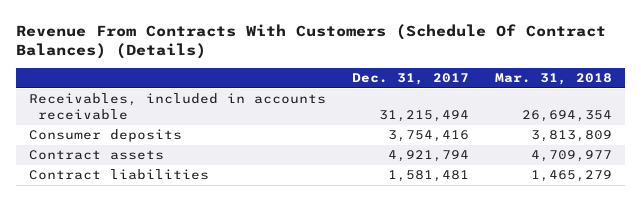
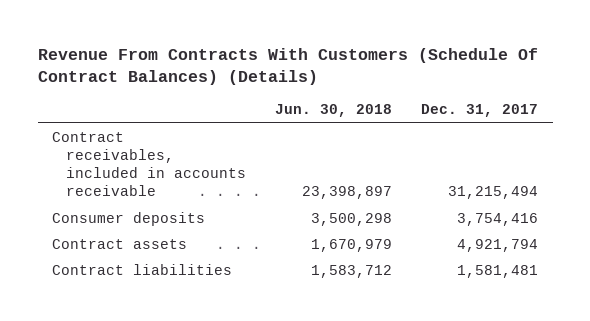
[494,73,612,86] Mar. 31, 2018 -> none
none -> [275,104,393,118] Jun. 30, 2018
[28,93,326,121] Receivables, included in accounts receivable -> [52,131,247,197] Contract receivables, included in accounts receivable

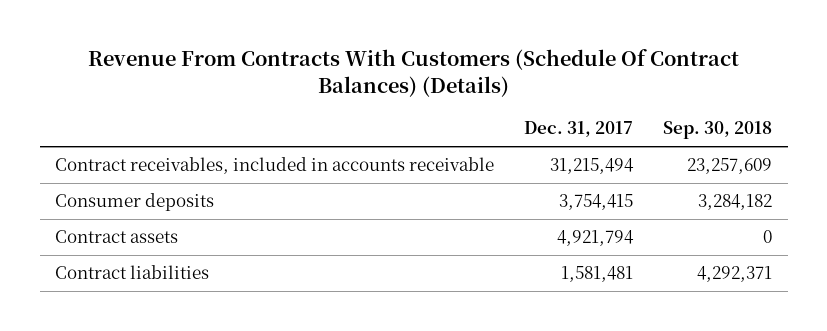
[275,104,393,118] Jun. 30, 2018 -> none
none -> [663,121,773,140] Sep. 30, 2018
[457,212,539,226] 3,754,416 -> [559,194,634,211] 3,754,415

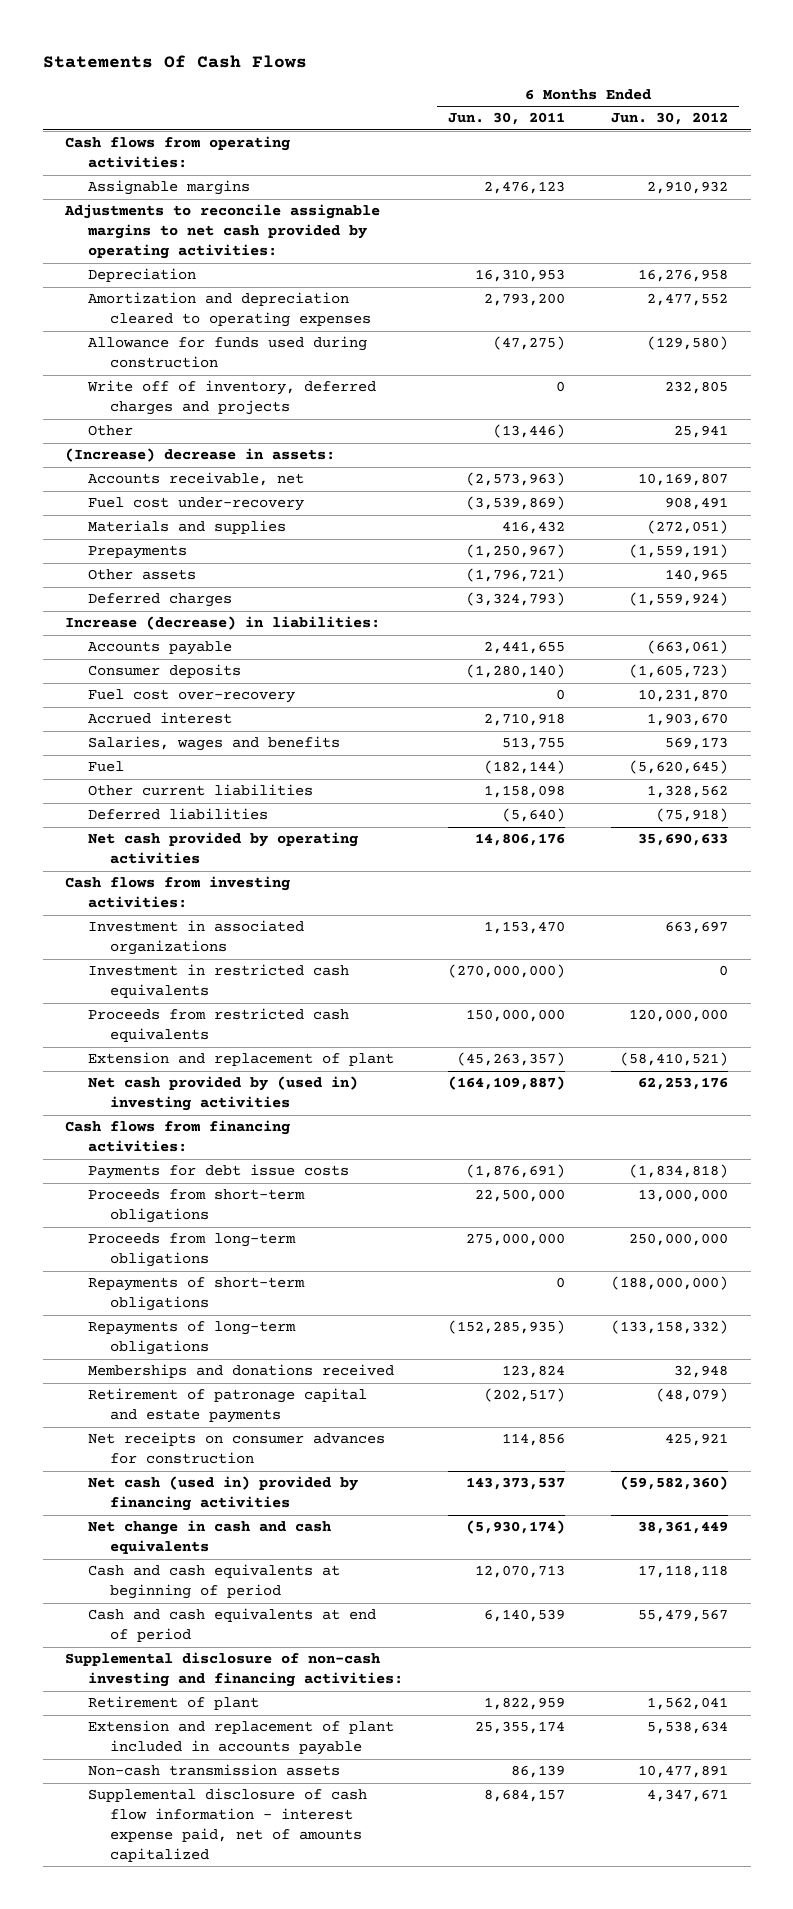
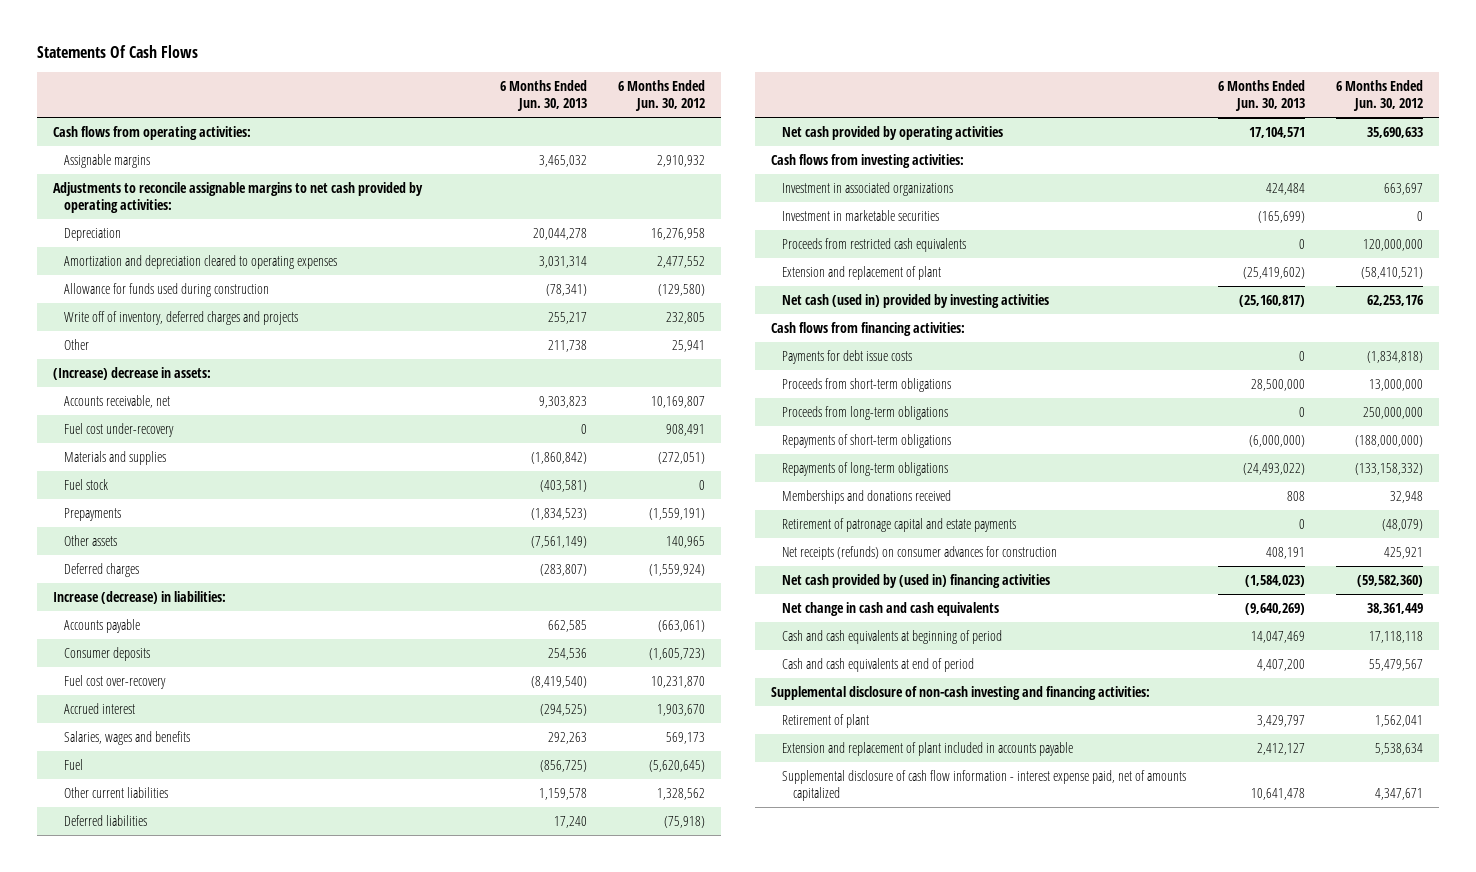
[448,112,566,126] Jun. 30, 2011 -> none
none -> [499,80,587,112] 6 Months Ended Jun. 30, 2013
none -> [63,478,108,490] Fuel stock
[87,964,349,999] Investment in restricted cash equivalents -> none
none -> [782,209,940,221] Investment in marketable securities
[87,1076,358,1112] Net cash provided by (used in) investing activities -> [782,293,1050,308] Net cash (used in) provided by investing activities
[87,1432,385,1465] Net receipts on consumer advances for construction -> [782,545,1058,560] Net receipts (refunds) on consumer advances for construction
[87,1476,358,1512] Net cash (used in) provided by financing activities -> [782,573,1051,588] Net cash provided by (used in) financing activities
[87,1764,340,1777] Non-cash transmission assets -> none

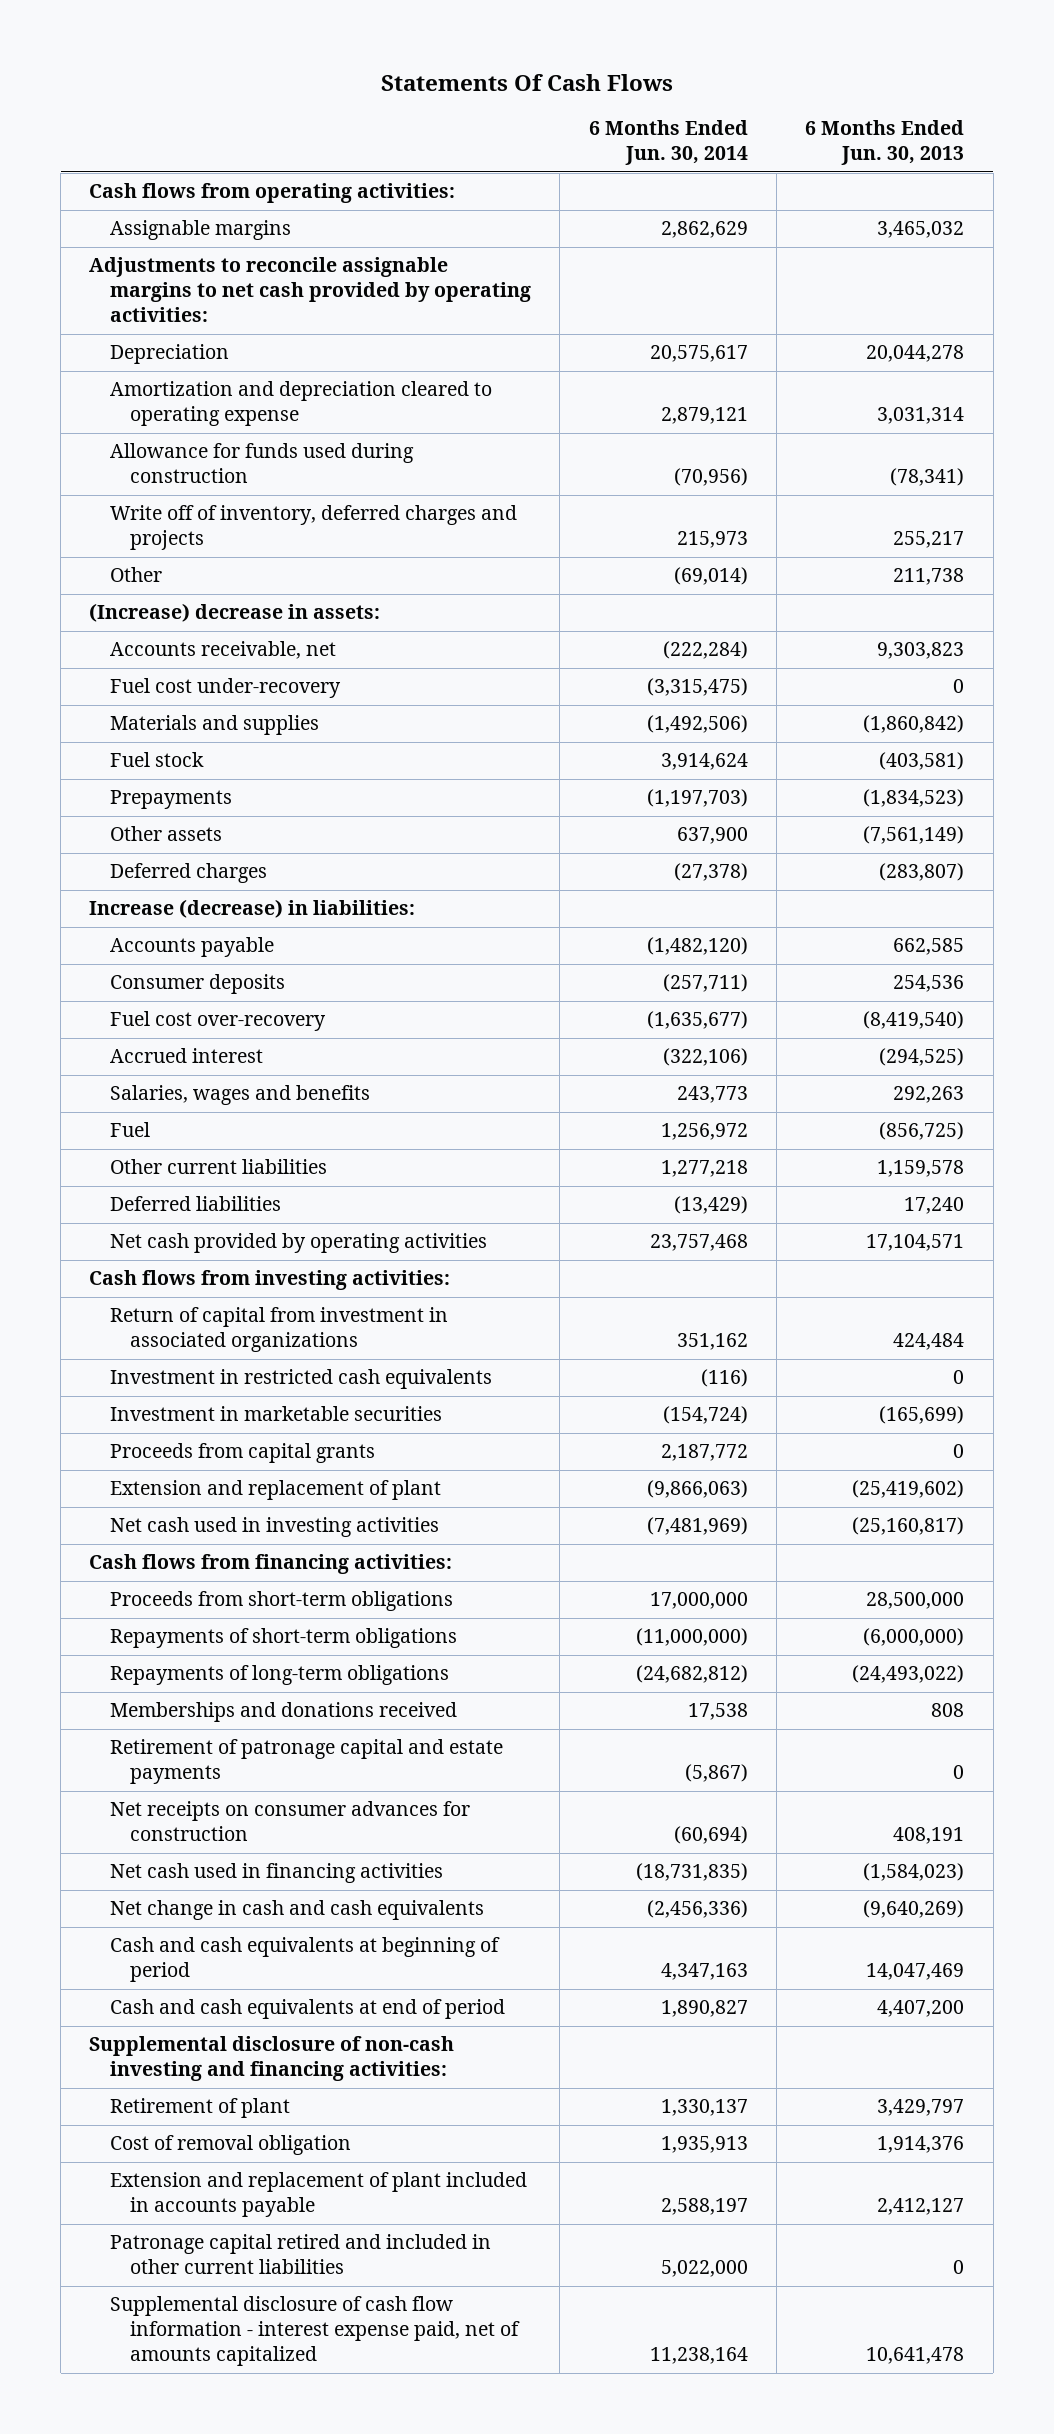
[618,80,706,112] 6 Months Ended Jun. 30, 2012 -> none
none -> [588,120,748,166] 6 Months Ended Jun. 30, 2014
[63,254,337,269] Amortization and depreciation cleared to operating expenses -> [109,381,492,427] Amortization and depreciation cleared to operating expense
[782,181,954,196] Investment in associated organizations -> [109,1307,448,1353] Return of capital from investment in associated organizations
none -> [109,1369,492,1390] Investment in restricted cash equivalents
[782,237,967,252] Proceeds from restricted cash equivalents -> none
none -> [109,1443,375,1464] Proceeds from capital grants
[782,293,1050,308] Net cash (used in) provided by investing activities -> [109,1517,439,1538] Net cash used in investing activities
[782,349,913,364] Payments for debt issue costs -> none
[782,405,949,420] Proceeds from long-term obligations -> none
[782,545,1058,560] Net receipts (refunds) on consumer advances for construction -> [109,1801,470,1842] Net receipts on consumer advances for construction
[782,573,1051,588] Net cash provided by (used in) financing activities -> [109,1863,443,1884] Net cash used in financing activities
none -> [109,2135,351,2156] Cost of removal obligation
none -> [109,2234,491,2275] Patronage capital retired and included in other current liabilities

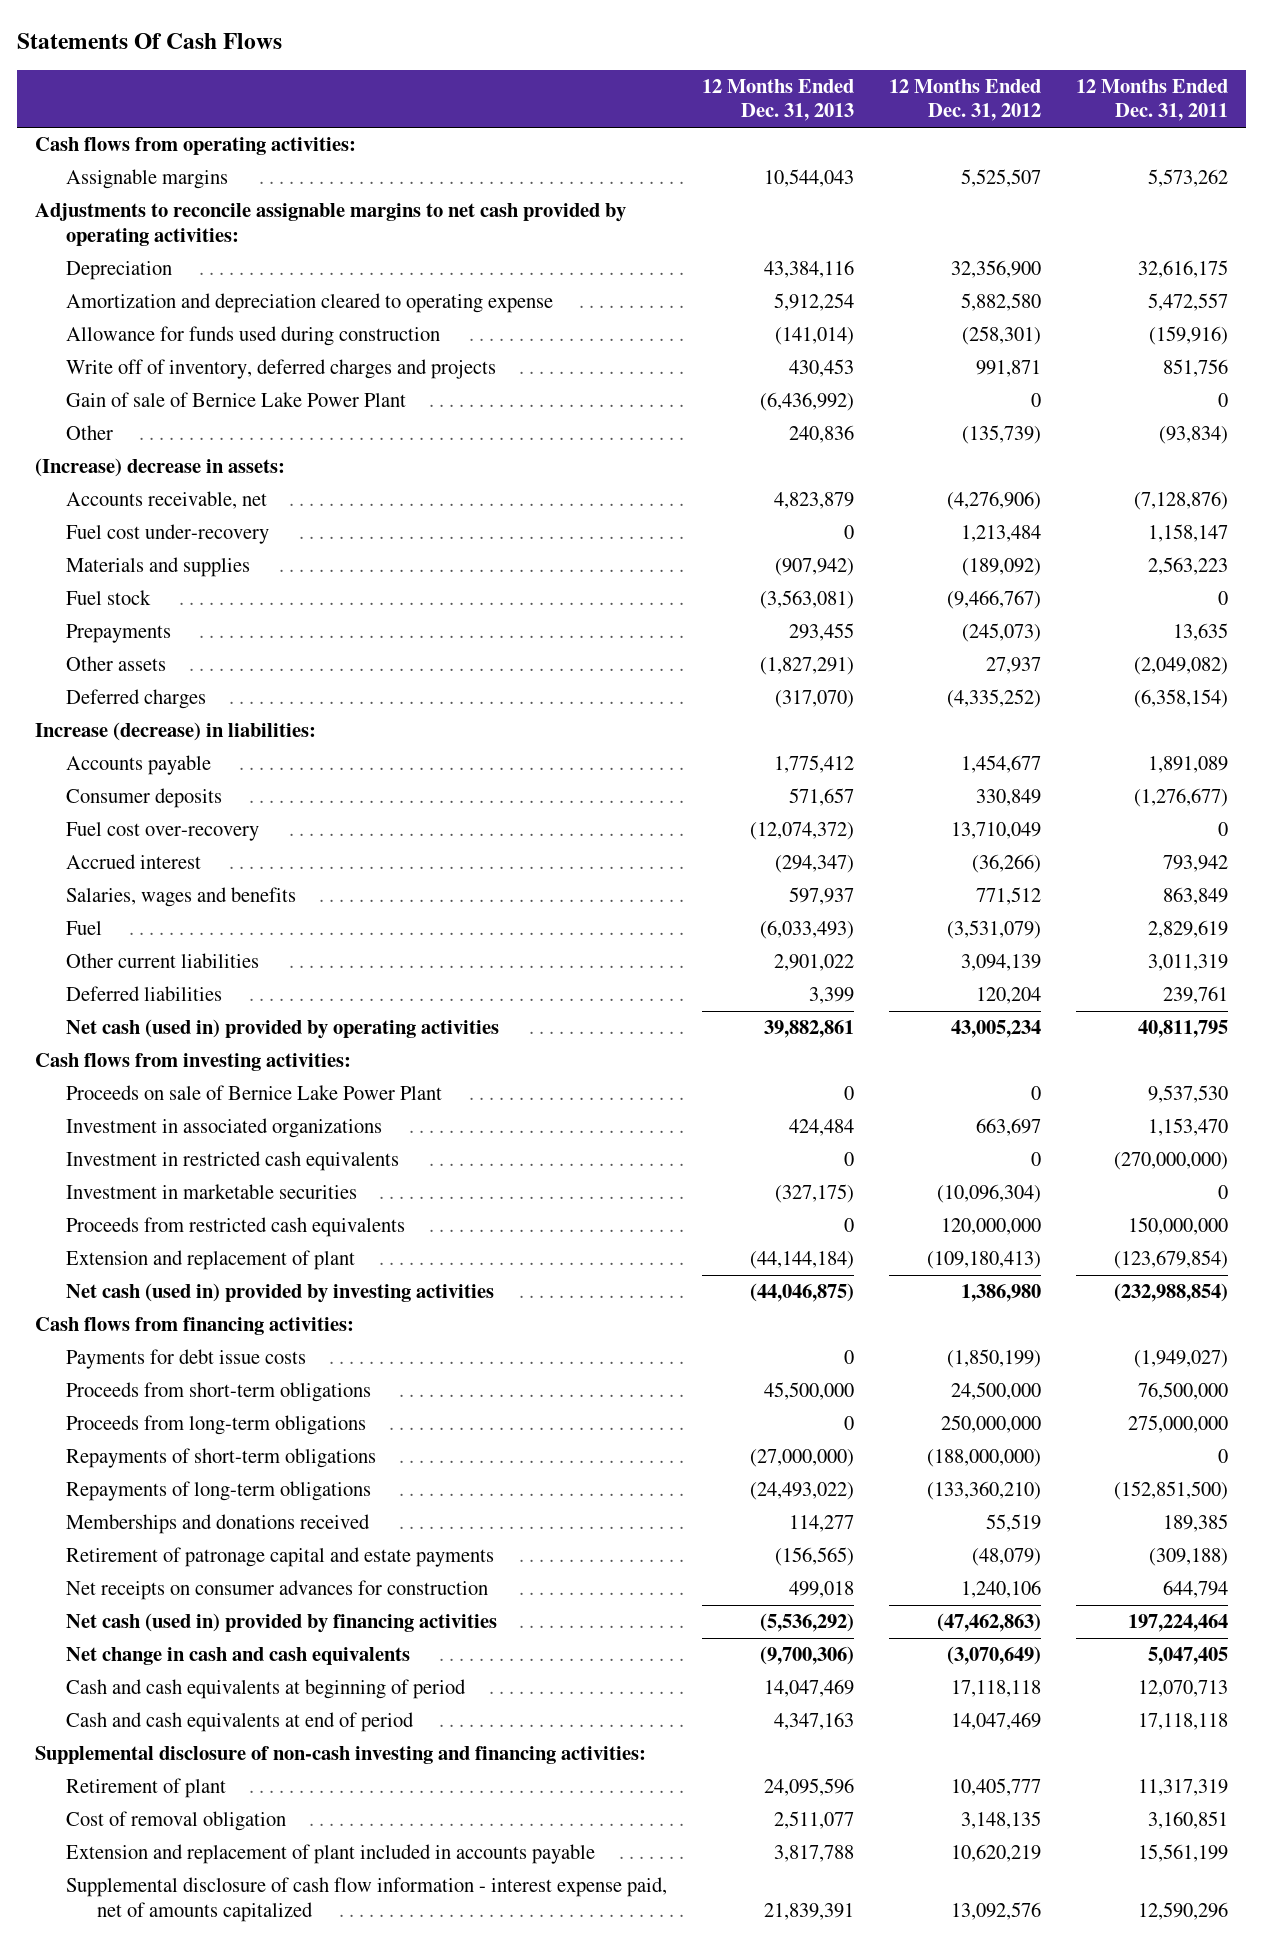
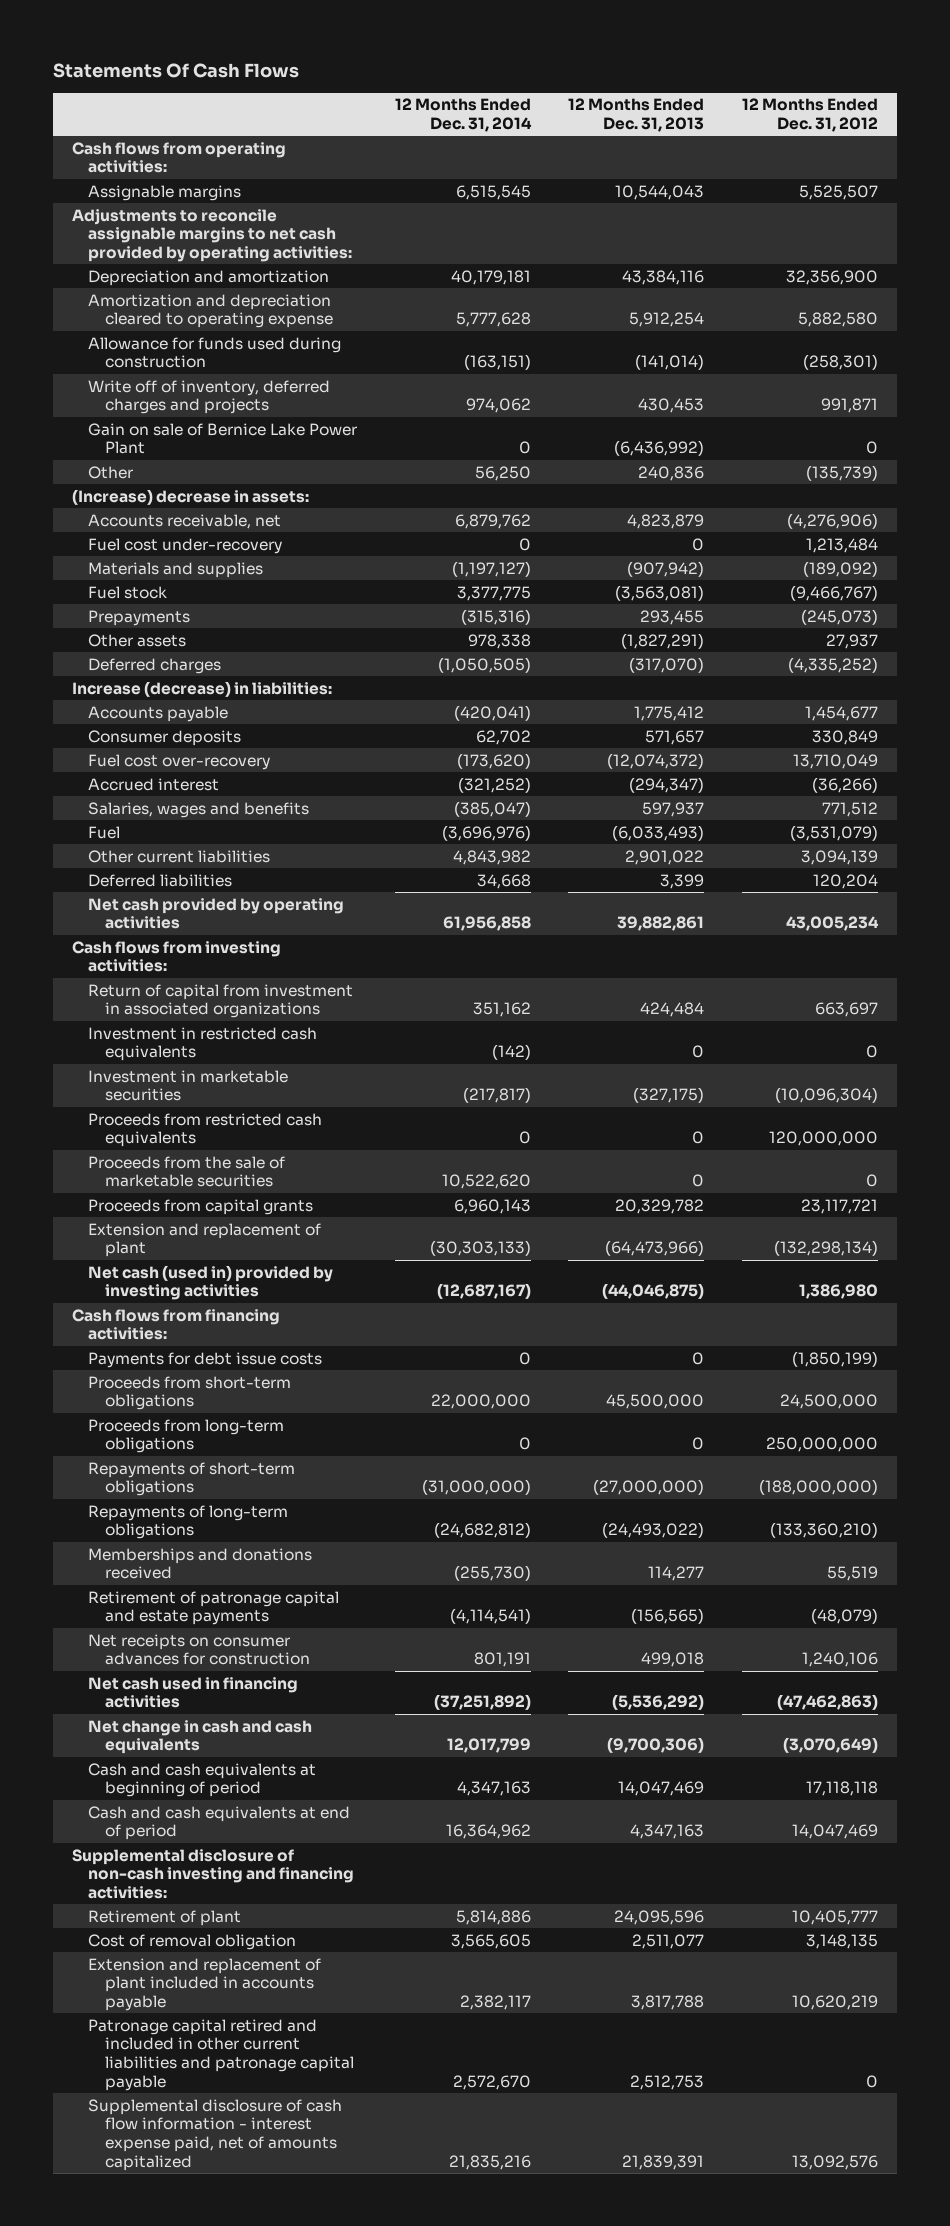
[1076,78,1229,122] 12 Months Ended Dec. 31, 2011 -> none
none -> [394,98,532,132] 12 Months Ended Dec. 31, 2014
[65,261,172,281] Depreciation -> [88,269,330,286] Depreciation and amortization
[65,392,406,408] Gain of sale of Bernice Lake Power Plant -> [88,422,358,455] Gain on sale of Bernice Lake Power Plant
[65,1019,499,1040] Net cash (used in) provided by operating activities -> [88,897,345,930] Net cash provided by operating activities
[65,1085,442,1101] Proceeds on sale of Bernice Lake Power Plant -> none
[65,1118,382,1139] Investment in associated organizations -> [88,983,354,1019] Return of capital from investment in associated organizations
none -> [88,1155,286,1188] Proceeds from the sale of marketable securities
none -> [88,1198,314,1215] Proceeds from capital grants
[749,1251,854,1270] (44,144,184) -> [605,1240,705,1257] (64,473,966)
[927,1251,1042,1270] (109,180,413) -> [773,1240,878,1257] (132,298,134)
[65,1613,497,1634] Net cash (used in) provided by financing activities -> [88,1676,299,1709] Net cash used in financing activities
none -> [88,2018,354,2091] Patronage capital retired and included in other current liabilities and patronage capital payable

